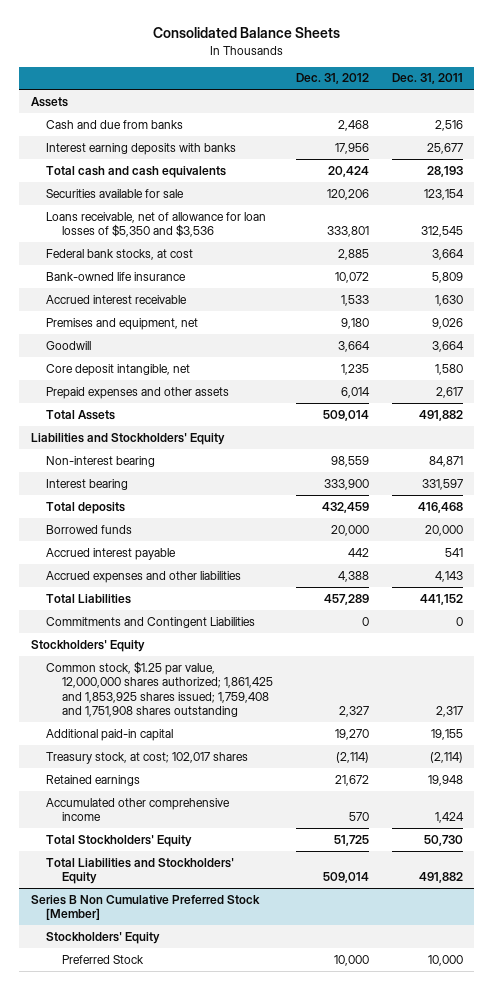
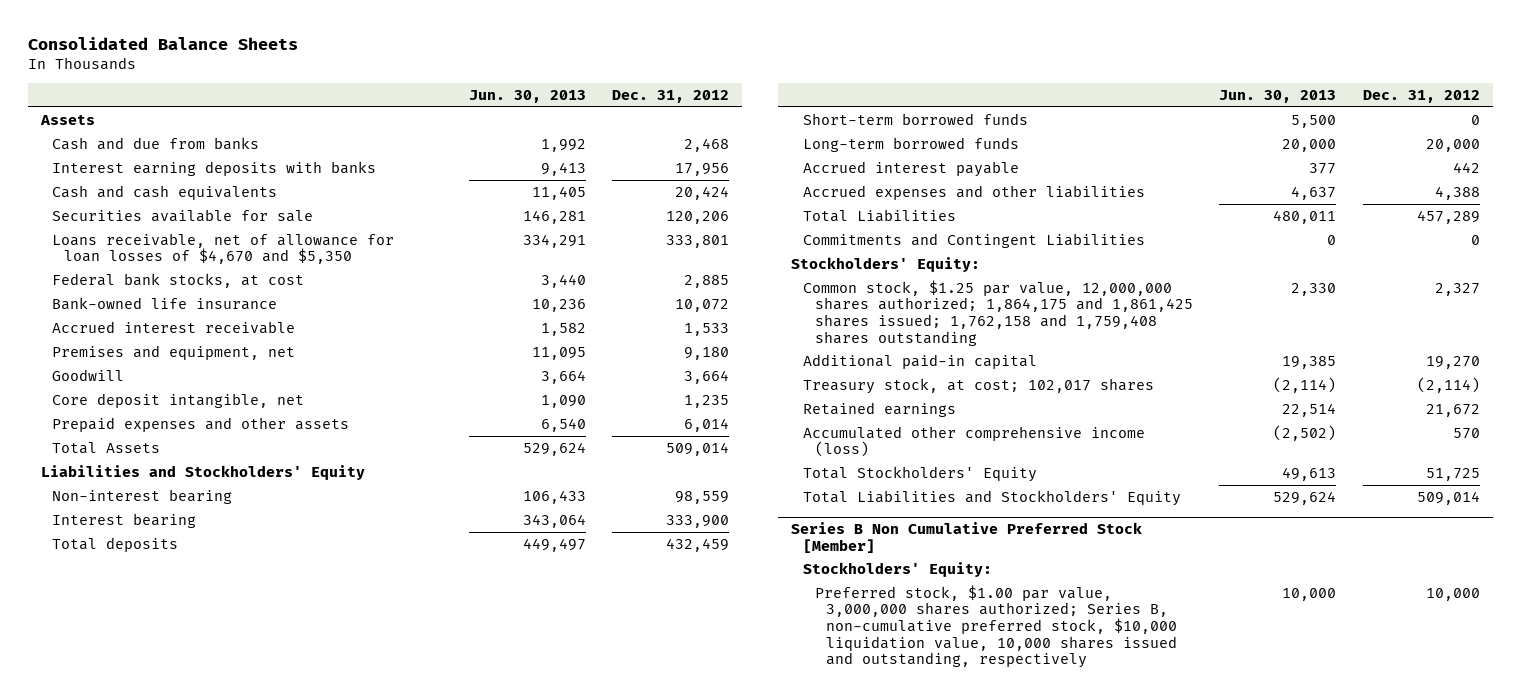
[391,73,463,85] Dec. 31, 2011 -> none
none -> [468,90,586,104] Jun. 30, 2013
[46,165,227,178] Total cash and cash equivalents -> [52,184,278,200] Cash and cash equivalents
[46,211,267,238] Loans receivable, net of allowance for loan losses of $5,350 and $3,536 -> [52,232,395,265] Loans receivable, net of allowance for loan losses of $4,670 and $5,350
none -> [802,112,1028,125] Short-term borrowed funds
[46,524,133,534] Borrowed funds -> [802,136,1019,152] Long-term borrowed funds
[30,639,145,652] Stockholders' Equity -> [791,256,981,272] Stockholders' Equity:
[46,660,273,718] Common stock, $1.25 par value, 12,000,000 shares authorized; 1,861,425 and 1,853,925 shares issued; 1,759,408 and 1,751,908 shares outstanding -> [802,279,1193,346] Common stock, $1.25 par value, 12,000,000 shares authorized; 1,864,175 and 1,861,425 shares issued; 1,762,158 and 1,759,408 shares outstanding
[46,797,231,822] Accumulated other comprehensive income -> [802,425,1145,458] Accumulated other comprehensive income (loss)
[46,931,161,944] Stockholders' Equity -> [802,561,992,577] Stockholders' Equity:
[61,954,144,964] Preferred Stock -> [814,584,1178,669] Preferred stock, $1.00 par value, 3,000,000 shares authorized; Series B, non-cumulative preferred stock, $10,000 liquidation value, 10,000 shares issued and outstanding, respectively

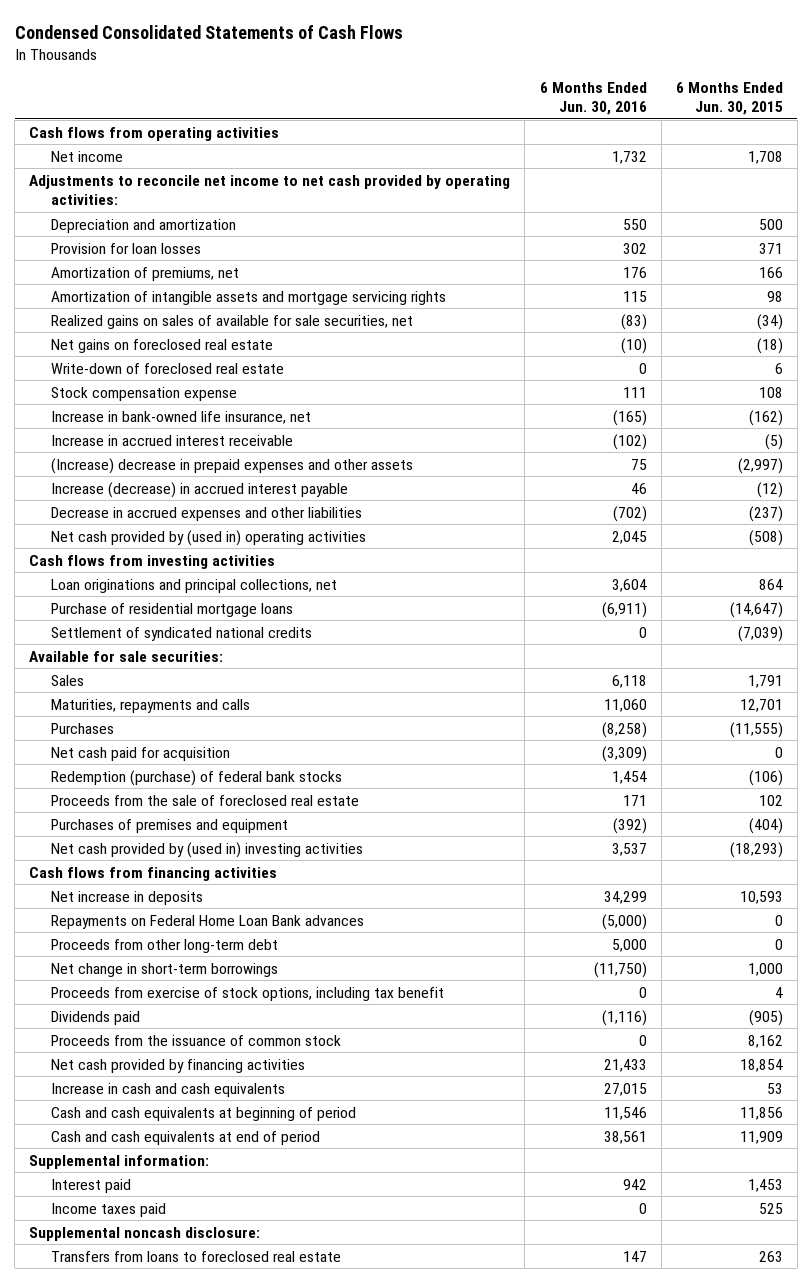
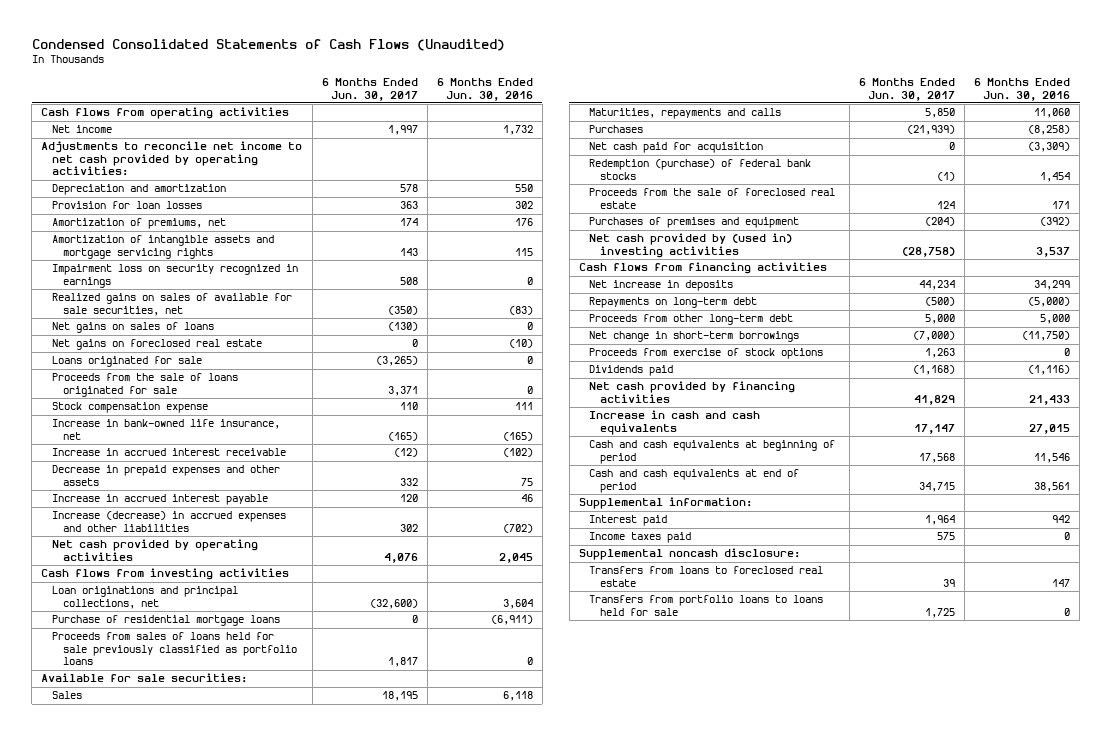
[14,24,403,39] Condensed Consolidated Statements of Cash Flows -> [31,38,505,51] Condensed Consolidated Statements of Cash Flows (Unaudited)
[675,81,783,116] 6 Months Ended Jun. 30, 2015 -> none
none -> [321,78,418,101] 6 Months Ended Jun. 30, 2017
none -> [52,264,299,288] Impairment loss on security recognized in earnings
none -> [52,322,215,334] Net gains on sales of loans
[51,362,285,374] Write-down of foreclosed real estate -> none
none -> [52,356,203,368] Loans originated for sale
none -> [52,373,239,397] Proceeds from the sale of loans originated for sale
[51,457,414,474] (Increase) decrease in prepaid expenses and other assets -> [52,465,281,486] Decrease in prepaid expenses and other assets
[51,481,349,498] Increase (decrease) in accrued interest payable -> [52,494,269,506] Increase in accrued interest payable
[51,506,363,521] Decrease in accrued expenses and other liabilities -> [52,511,287,532] Increase (decrease) in accrued expenses and other liabilities
[51,529,367,546] Net cash provided by (used in) operating activities -> [52,539,259,561] Net cash provided by operating activities
[51,626,313,641] Settlement of syndicated national credits -> none
none -> [52,632,297,666] Proceeds from sales of loans held for sale previously classified as portfolio loans
[51,914,365,929] Repayments on Federal Home Loan Bank advances -> none
none -> [589,297,758,309] Repayments on long-term debt
[51,986,445,1001] Proceeds from exercise of stock options, including tax benefit -> [589,348,824,360] Proceeds from exercise of stock options
[51,1034,342,1046] Proceeds from the issuance of common stock -> none
none -> [589,595,824,616] Transfers from portfolio loans to loans held for sale

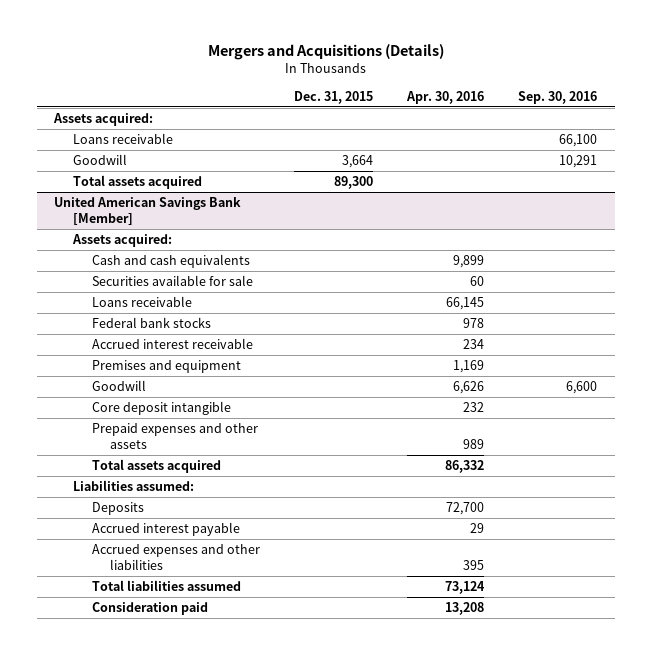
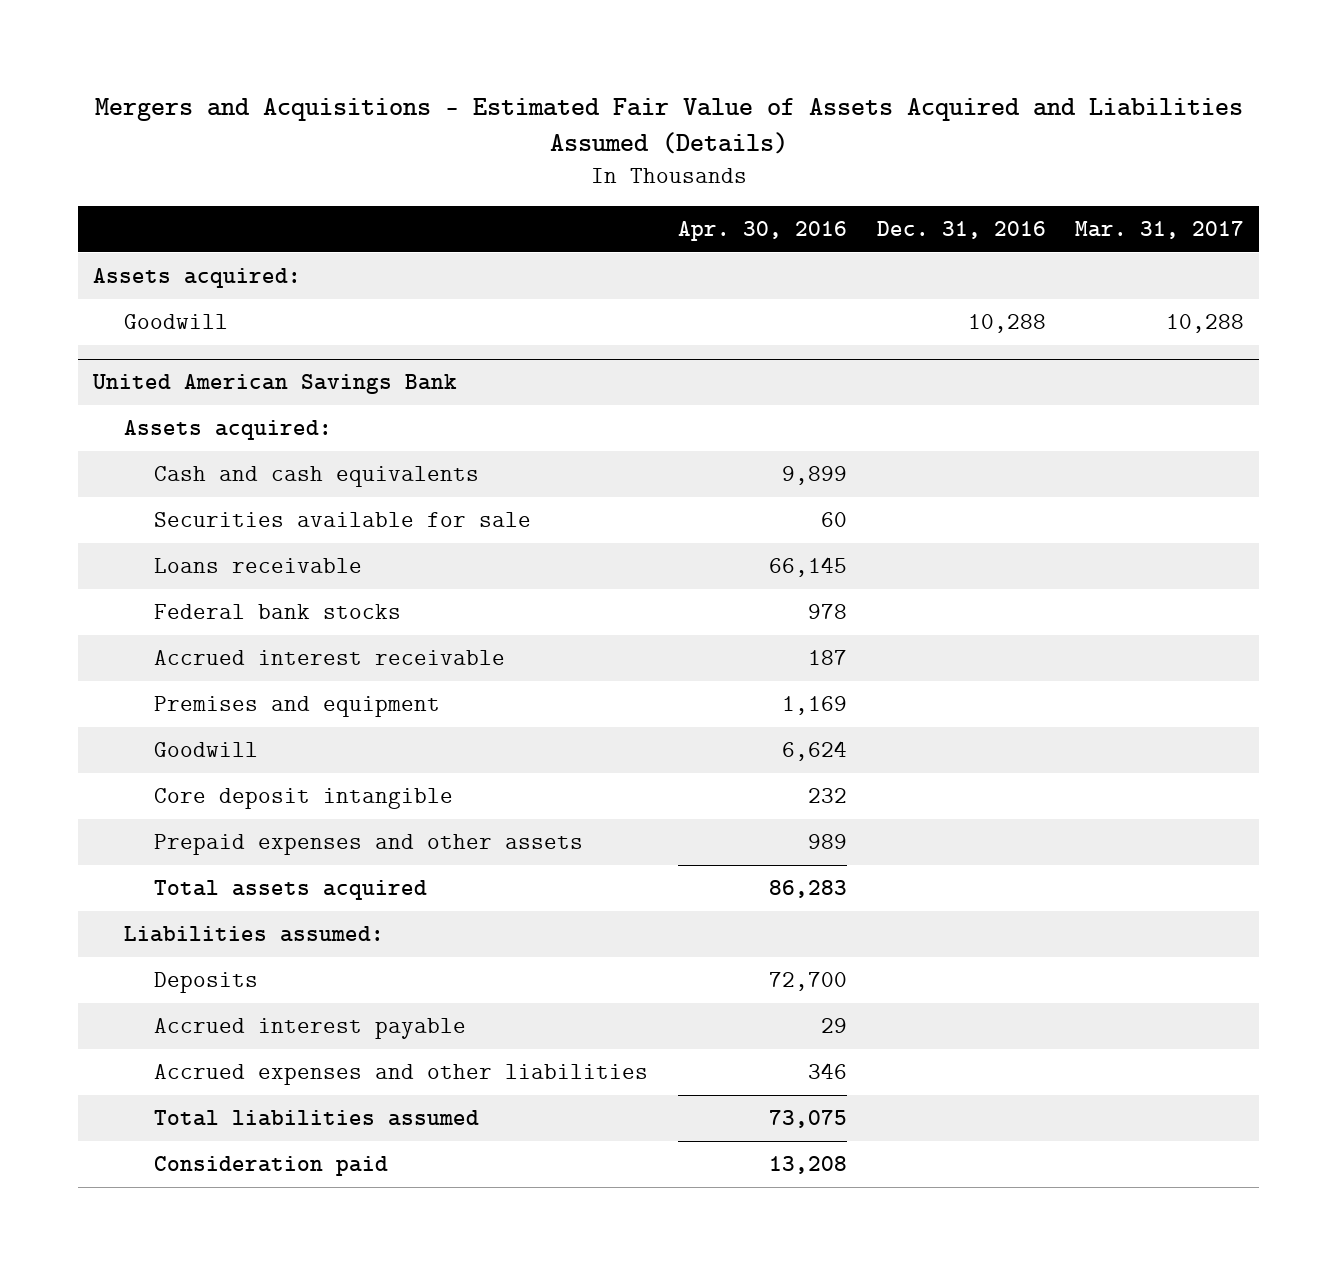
[207,44,444,61] Mergers and Acquisitions (Details) -> [94,97,1243,154] Mergers and Acquisitions - Estimated Fair Value of Assets Acquired and Liabilities Assumed (Details)
[293,90,373,104] Dec. 31, 2015 -> none
[518,90,598,104] Sep. 30, 2016 -> none
none -> [876,221,1046,240] Dec. 31, 2016
none -> [1075,221,1245,240] Mar. 31, 2017
[72,133,173,145] Loans receivable -> none
[72,175,202,190] Total assets acquired -> none
[54,197,242,226] United American Savings Bank [Member] -> [92,374,458,395] United American Savings Bank
[463,339,485,350] 234 -> [808,650,848,666] 187
[453,381,485,395] 6,626 -> [782,741,848,762] 6,624
[445,460,485,474] 86,332 -> [769,880,848,899] 86,283
[463,560,485,571] 395 -> [808,1063,848,1080] 346
[445,581,486,595] 73,124 -> [769,1110,848,1129] 73,075

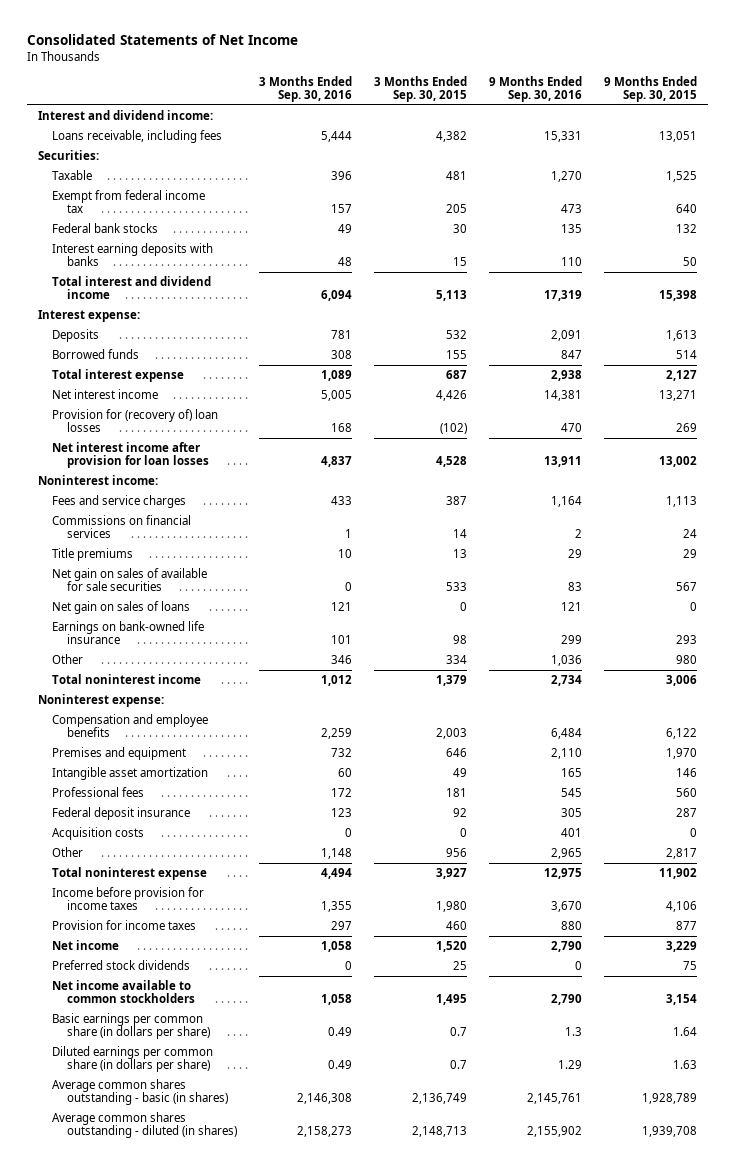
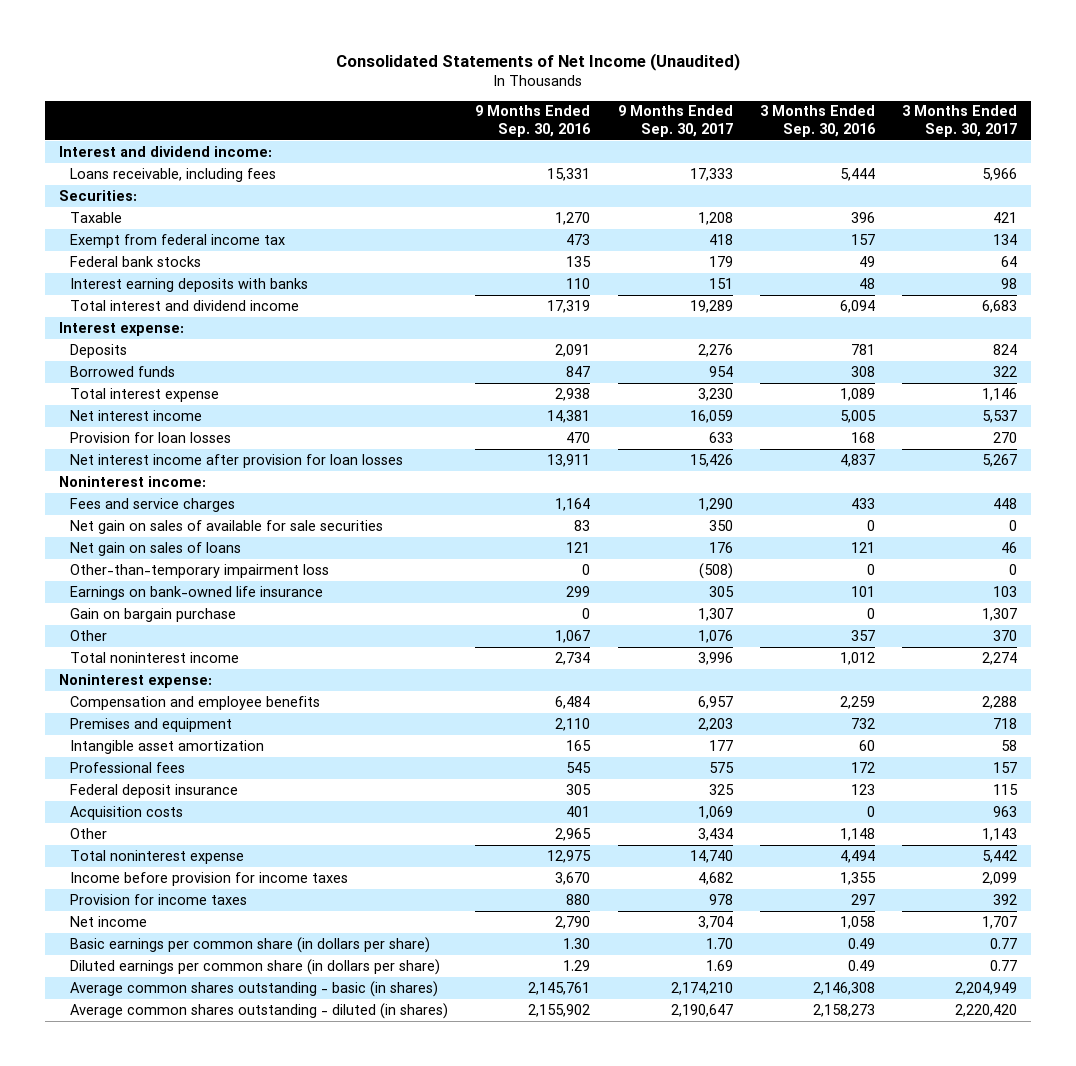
[27,33,299,45] Consolidated Statements of Net Income -> [335,53,740,72] Consolidated Statements of Net Income (Unaudited)
[373,75,467,103] 3 Months Ended Sep. 30, 2015 -> none
[604,75,698,103] 9 Months Ended Sep. 30, 2015 -> none
none -> [617,105,733,138] 9 Months Ended Sep. 30, 2017
none -> [902,105,1018,138] 3 Months Ended Sep. 30, 2017
[52,408,219,433] Provision for (recovery of) loan losses -> [70,431,232,443] Provision for loan losses
[52,514,192,539] Commissions on financial services -> none
[52,547,134,561] Title premiums -> none
none -> [70,563,330,578] Other-than-temporary impairment loss
none -> [70,607,237,622] Gain on bargain purchase
[330,654,352,664] 346 -> [850,629,875,641] 357
[551,654,583,666] 1,036 -> [555,629,591,643] 1,067
[52,959,191,970] Preferred stock dividends -> none
[52,979,195,1004] Net income available to common stockholders -> none
[565,1027,583,1037] 1.3 -> [563,937,591,949] 1.30

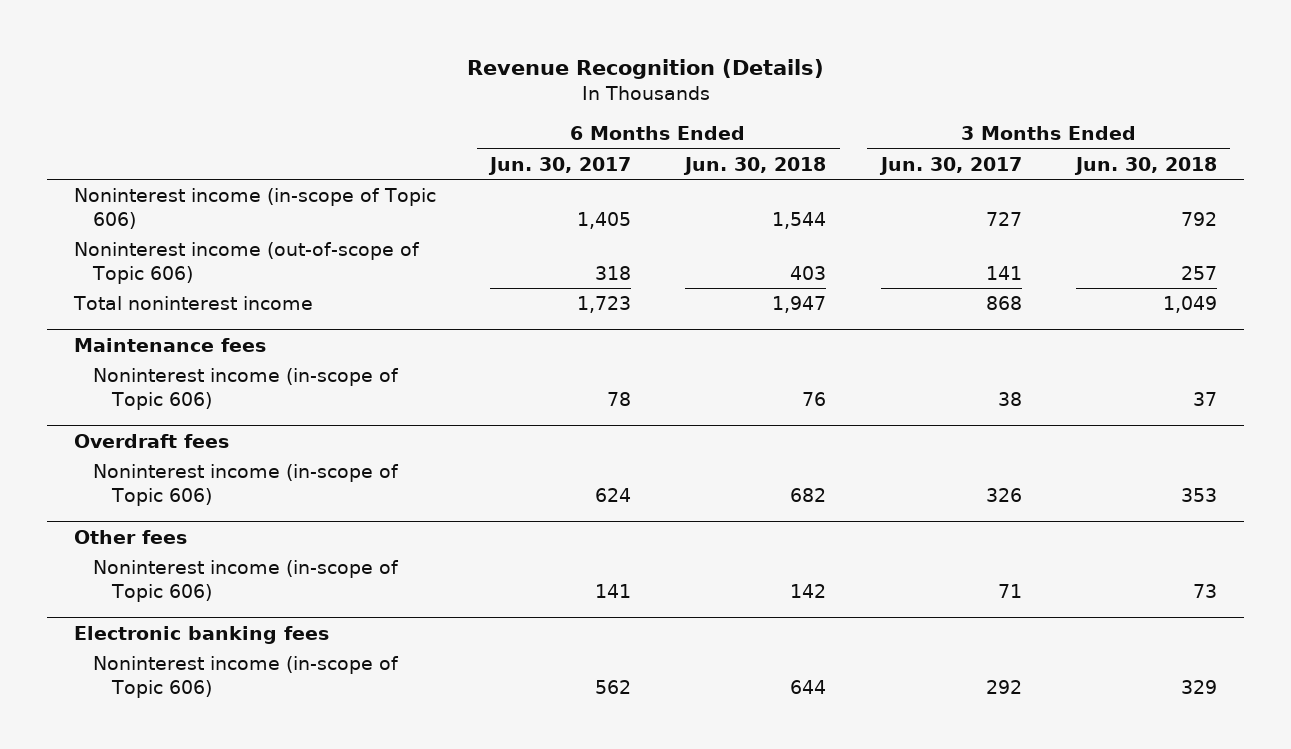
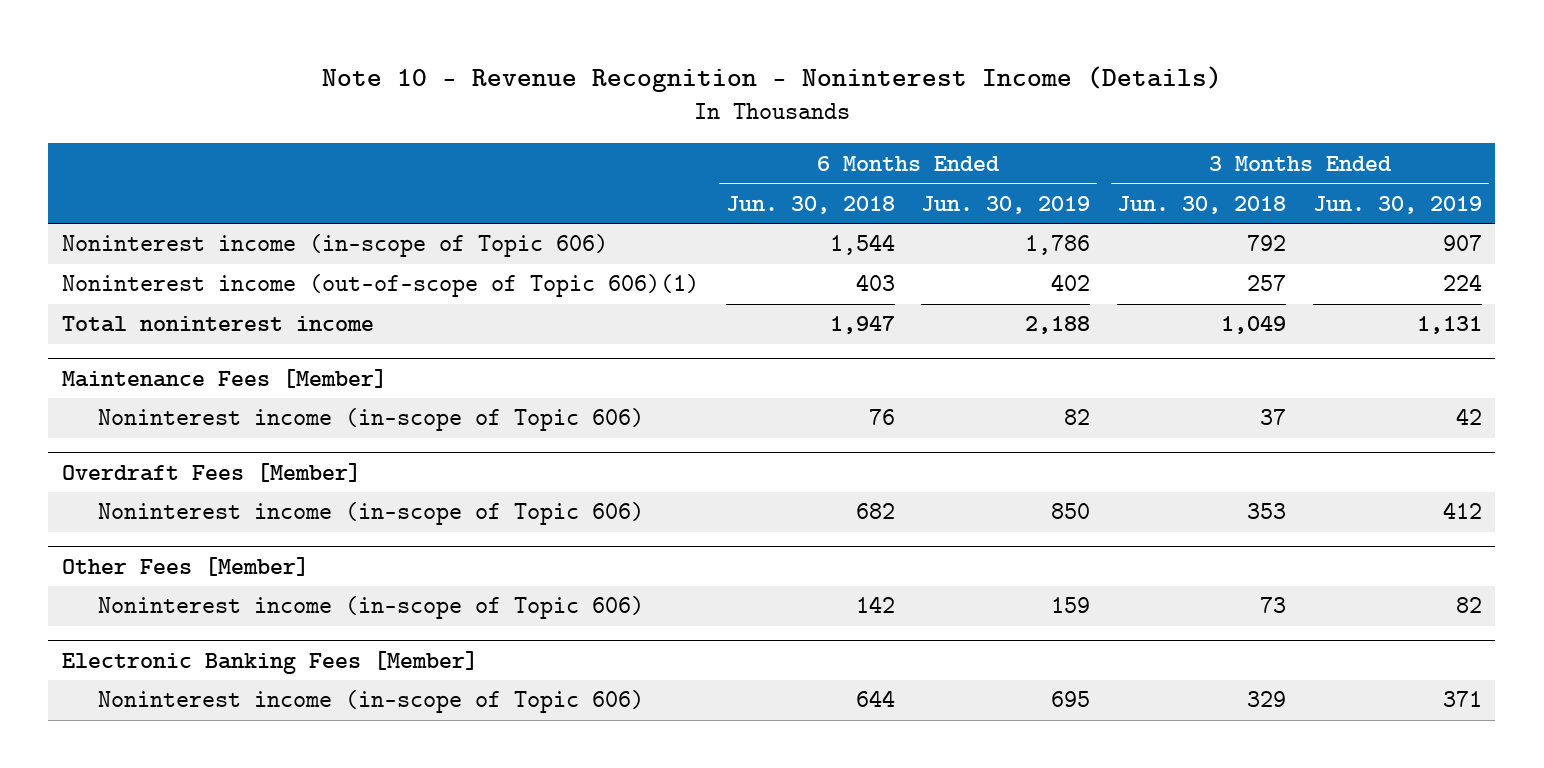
[466,59,824,80] Revenue Recognition (Details) -> [321,66,1222,93] Note 10 - Revenue Recognition - Noninterest Income (Details)
[488,156,632,175] Jun. 30, 2017 -> none
[878,156,1022,175] Jun. 30, 2017 -> none
none -> [921,195,1091,214] Jun. 30, 2019
none -> [1313,195,1483,214] Jun. 30, 2019
[74,241,421,284] Noninterest income (out-of-scope of Topic 606) -> [61,274,699,298] Noninterest income (out-of-scope of Topic 606)(1)
[74,337,267,352] Maintenance fees -> [61,368,387,388] Maintenance Fees [Member]
[74,433,230,448] Overdraft fees -> [61,462,361,482] Overdraft Fees [Member]
[74,529,188,544] Other fees -> [61,556,309,576] Other Fees [Member]
[74,625,330,644] Electronic banking fees -> [61,650,478,674] Electronic Banking Fees [Member]

